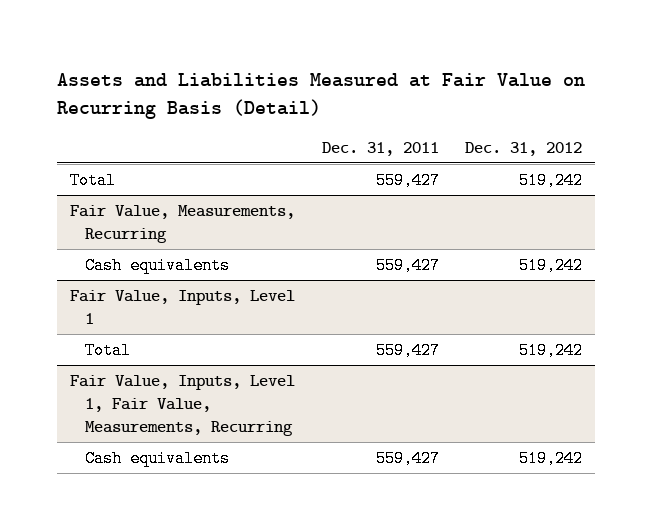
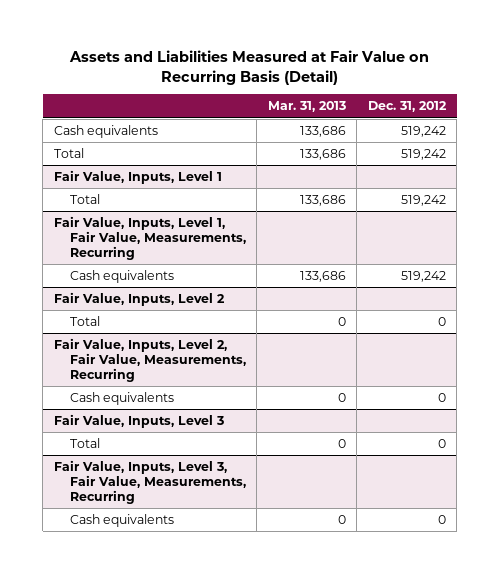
[321,142,439,157] Dec. 31, 2011 -> none
none -> [267,101,346,113] Mar. 31, 2013
[70,204,296,243] Fair Value, Measurements, Recurring -> none
[70,171,117,189] Total -> [53,148,84,159] Total
none -> [53,292,225,307] Fair Value, Inputs, Level 2
none -> [69,316,100,327] Total
none -> [53,338,246,382] Fair Value, Inputs, Level 2, Fair Value, Measurements, Recurring
none -> [69,392,174,406] Cash equivalents
none -> [53,414,224,429] Fair Value, Inputs, Level 3
none -> [69,438,100,449] Total
none -> [53,460,246,504] Fair Value, Inputs, Level 3, Fair Value, Measurements, Recurring
none -> [69,514,174,528] Cash equivalents

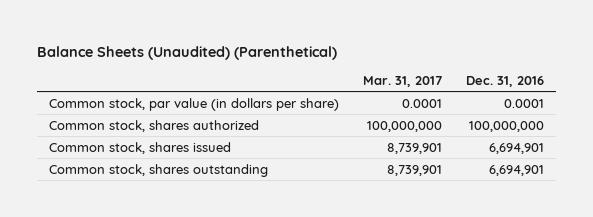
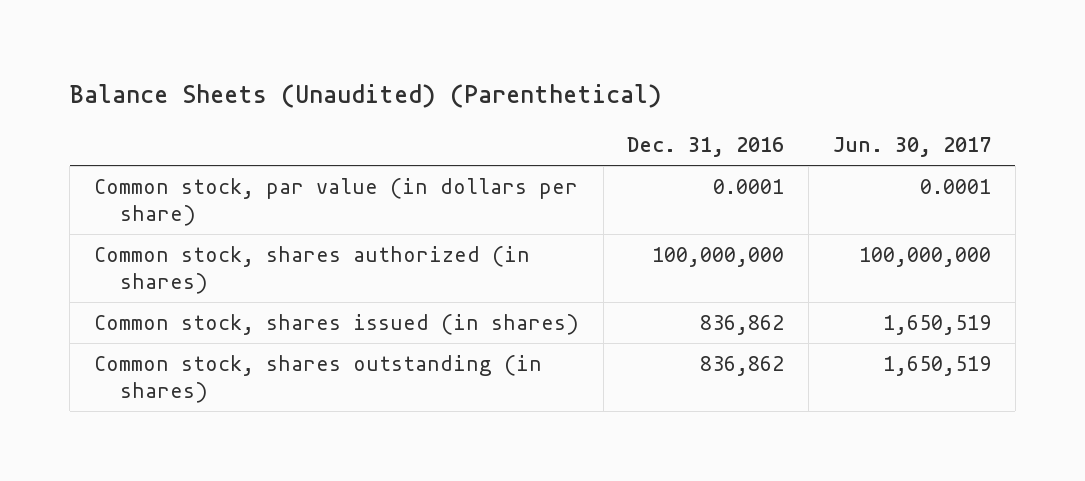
[362,75,442,87] Mar. 31, 2017 -> none
none -> [833,137,992,158] Jun. 30, 2017
[48,119,259,132] Common stock, shares authorized -> [93,245,530,294] Common stock, shares authorized (in shares)
[48,141,231,154] Common stock, shares issued -> [93,313,579,335] Common stock, shares issued (in shares)
[489,142,545,154] 6,694,901 -> [700,314,785,335] 836,862
[48,163,268,177] Common stock, shares outstanding -> [93,354,542,403] Common stock, shares outstanding (in shares)
[489,164,545,176] 6,694,901 -> [700,355,785,376] 836,862

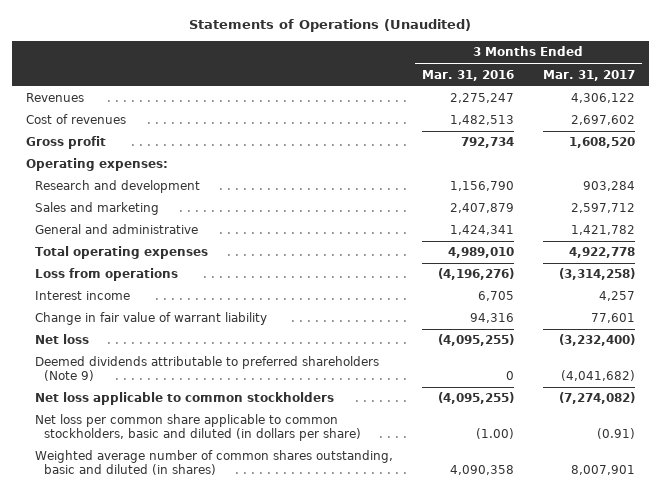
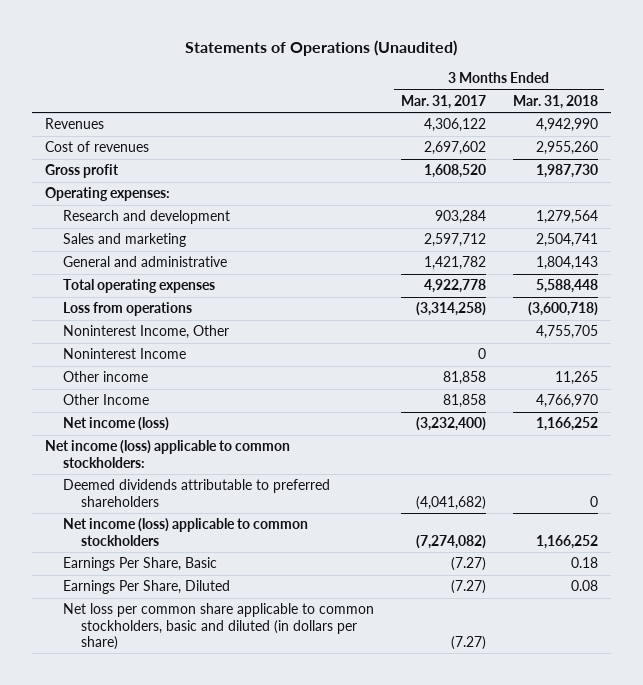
[421,69,514,81] Mar. 31, 2016 -> none
none -> [512,94,598,109] Mar. 31, 2018
[34,312,267,326] Change in fair value of warrant liability -> none
[34,450,393,476] Weighted average number of common shares outstanding, basic and diluted (in shares) -> none
none -> [63,325,230,340] Noninterest Income, Other
none -> [63,348,187,360] Noninterest Income
[34,291,130,301] Interest income -> [63,371,149,383] Other income
[598,291,635,302] 4,257 -> [442,371,486,386] 81,858
none -> [63,394,150,406] Other Income
[34,334,89,345] Net loss -> [63,417,170,432] Net income (loss)
none -> [45,440,291,468] Net income (loss) applicable to common stockholders:
[34,356,379,382] Deemed dividends attributable to preferred shareholders (Note 9) -> [63,479,331,507] Deemed dividends attributable to preferred shareholders
[34,392,334,406] Net loss applicable to common stockholders -> [63,518,309,546] Net income (loss) applicable to common stockholders
none -> [63,557,218,572] Earnings Per Share, Basic
none -> [63,580,231,595] Earnings Per Share, Diluted
[596,428,635,440] (0.91) -> [450,635,486,650] (7.27)

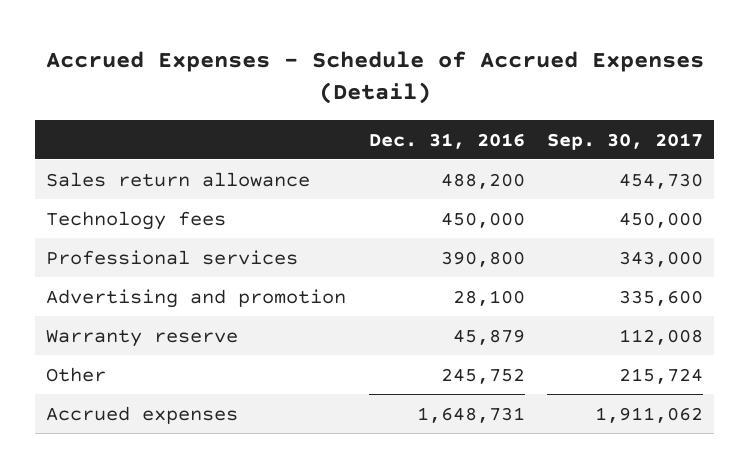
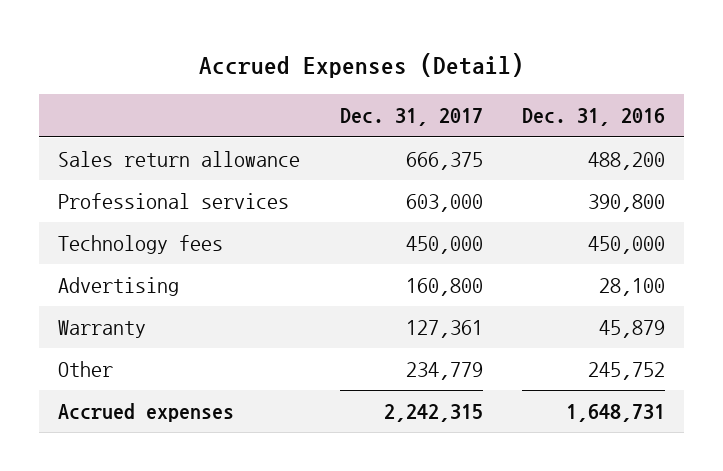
[45,51,704,105] Accrued Expenses - Schedule of Accrued Expenses (Detail) -> [198,52,524,78] Accrued Expenses (Detail)
[547,132,704,150] Sep. 30, 2017 -> none
none -> [339,108,483,127] Dec. 31, 2017
[46,210,227,230] Technology fees -> [58,235,224,255] Technology fees
[46,288,347,308] Advertising and promotion -> [58,277,180,297] Advertising
[46,328,239,347] Warranty reserve -> [58,320,147,339] Warranty

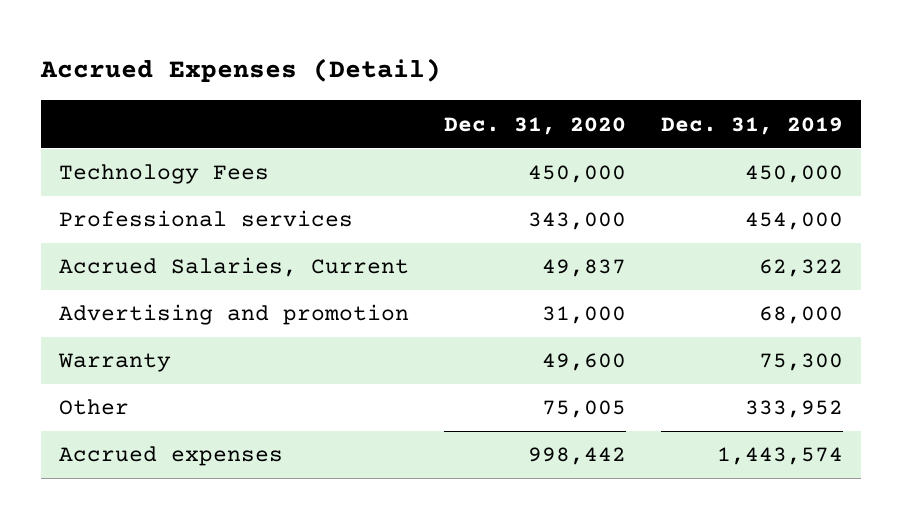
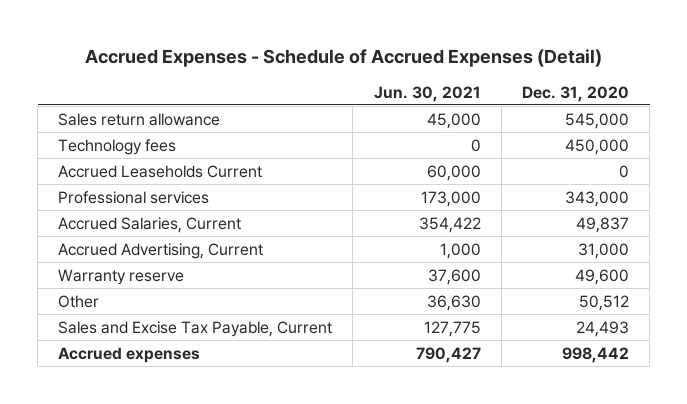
[40,58,442,84] Accrued Expenses (Detail) -> [84,48,602,67] Accrued Expenses - Schedule of Accrued Expenses (Detail)
[660,116,843,135] Dec. 31, 2019 -> none
none -> [373,85,481,102] Jun. 30, 2021
none -> [58,112,221,126] Sales return allowance
[58,164,269,185] Technology Fees -> [58,138,177,155] Technology fees
none -> [58,164,263,178] Accrued Leaseholds Current
[58,304,409,326] Advertising and promotion -> [58,242,264,259] Accrued Advertising, Current
[57,353,171,373] Warranty -> [58,268,185,285] Warranty reserve
[541,400,626,419] 75,005 -> [578,294,629,311] 50,512
none -> [58,320,333,337] Sales and Excise Tax Payable, Current

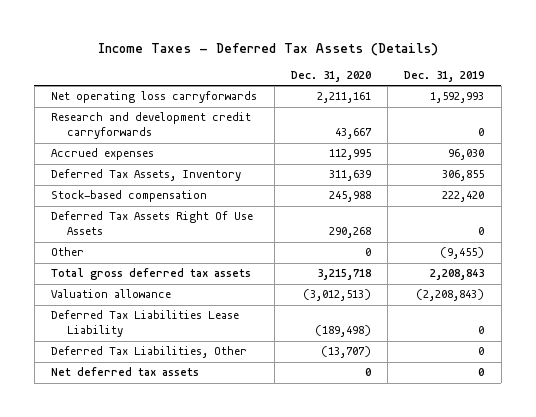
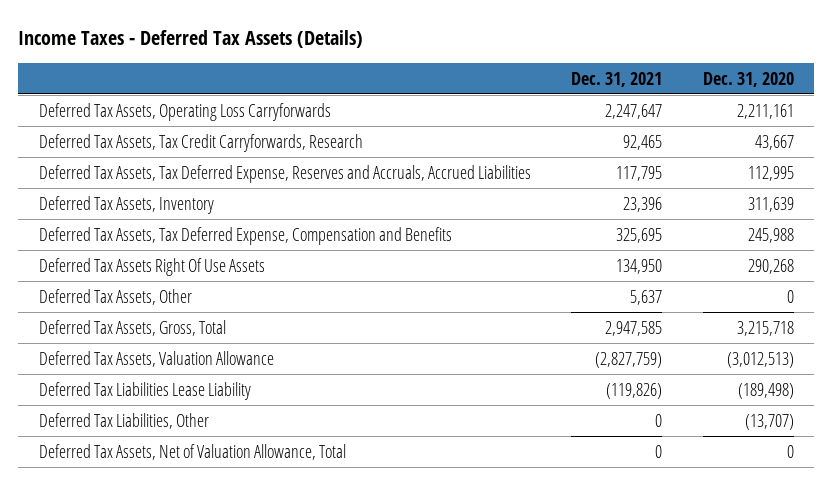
[404,70,485,82] Dec. 31, 2019 -> none
none -> [571,71,663,87] Dec. 31, 2021
[51,91,258,104] Net operating loss carryforwards -> [38,102,331,121] Deferred Tax Assets, Operating Loss Carryforwards
[51,112,252,140] Research and development credit carryforwards -> [38,133,363,152] Deferred Tax Assets, Tax Credit Carryforwards, Research
[51,148,155,161] Accrued expenses -> [38,164,531,183] Deferred Tax Assets, Tax Deferred Expense, Reserves and Accruals, Accrued Liabilities
[51,190,208,203] Stock-based compensation -> [38,226,452,245] Deferred Tax Assets, Tax Deferred Expense, Compensation and Benefits
[51,247,85,257] Other -> [38,288,192,305] Deferred Tax Assets, Other
[51,268,252,281] Total gross deferred tax assets -> [38,319,226,336] Deferred Tax Assets, Gross, Total
[51,289,172,299] Valuation allowance -> [38,350,274,367] Deferred Tax Assets, Valuation Allowance
[51,367,200,377] Net deferred tax assets -> [38,443,346,460] Deferred Tax Assets, Net of Valuation Allowance, Total

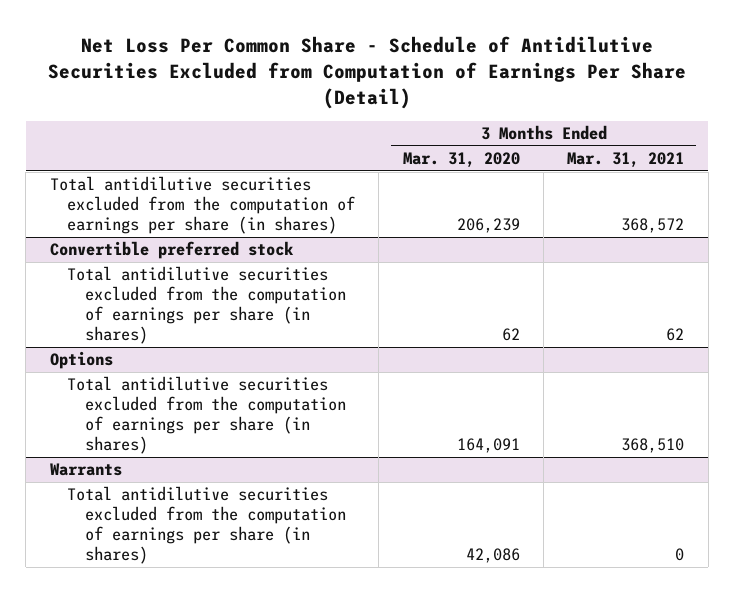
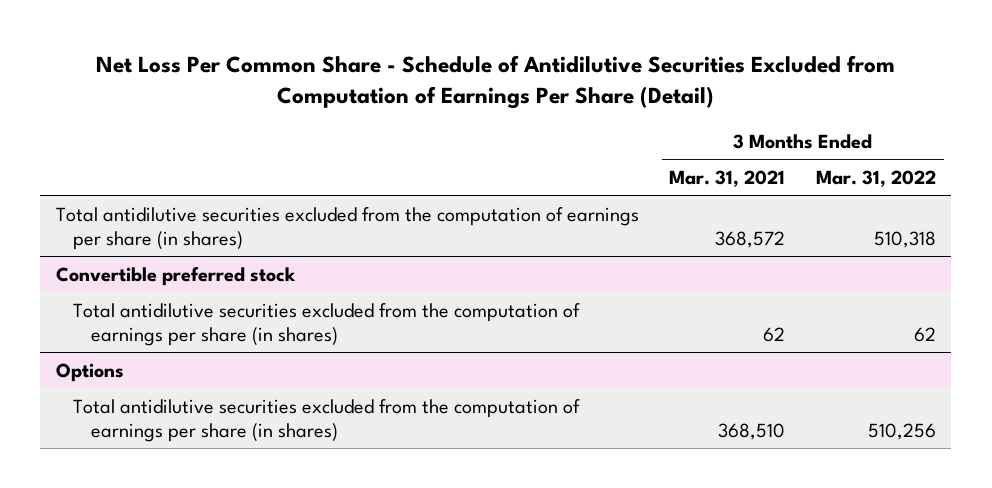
[402,152,520,169] Mar. 31, 2020 -> none
none -> [815,169,936,187] Mar. 31, 2022
[49,463,122,477] Warrants -> none
[67,486,346,565] Total antidilutive securities excluded from the computation of earnings per share (in shares) -> none

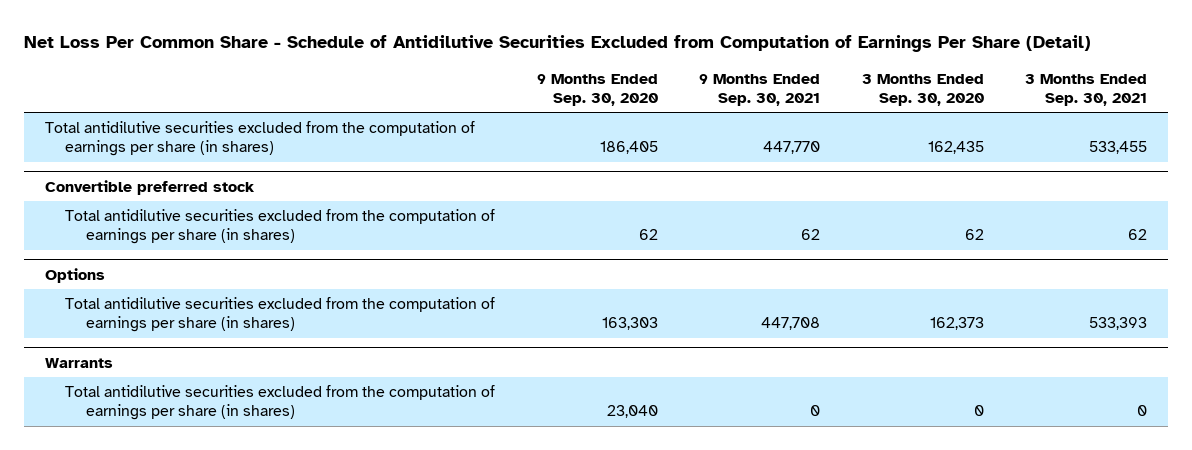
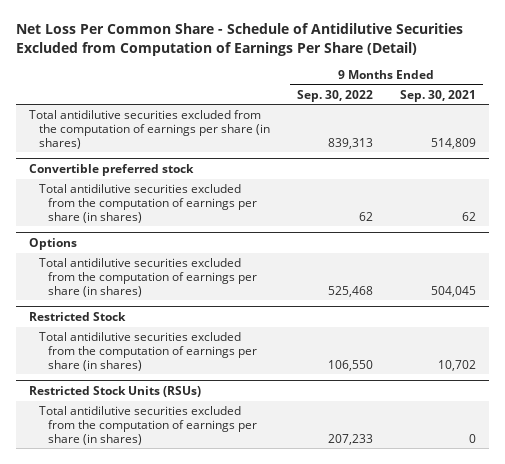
[536,73,658,106] 9 Months Ended Sep. 30, 2020 -> none
[861,73,984,106] 3 Months Ended Sep. 30, 2020 -> none
[1025,73,1148,106] 3 Months Ended Sep. 30, 2021 -> none
none -> [296,89,373,102] Sep. 30, 2022
[763,141,821,155] 447,770 -> [430,137,476,149] 514,809
[45,357,114,368] Warrants -> none
[761,317,821,331] 447,708 -> [430,285,476,297] 504,045
none -> [29,312,127,322] Restricted Stock
none -> [38,332,258,371] Total antidilutive securities excluded from the computation of earnings per share (in shares)
none -> [29,386,202,398] Restricted Stock Units (RSUs)

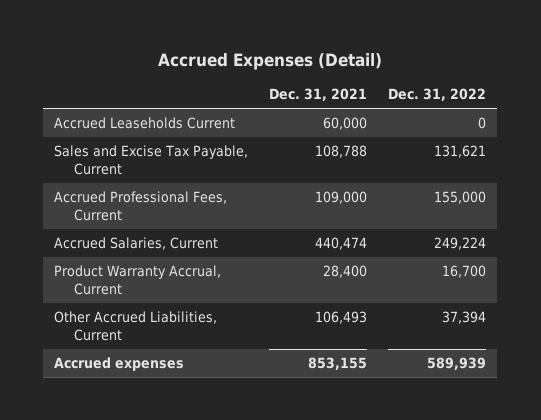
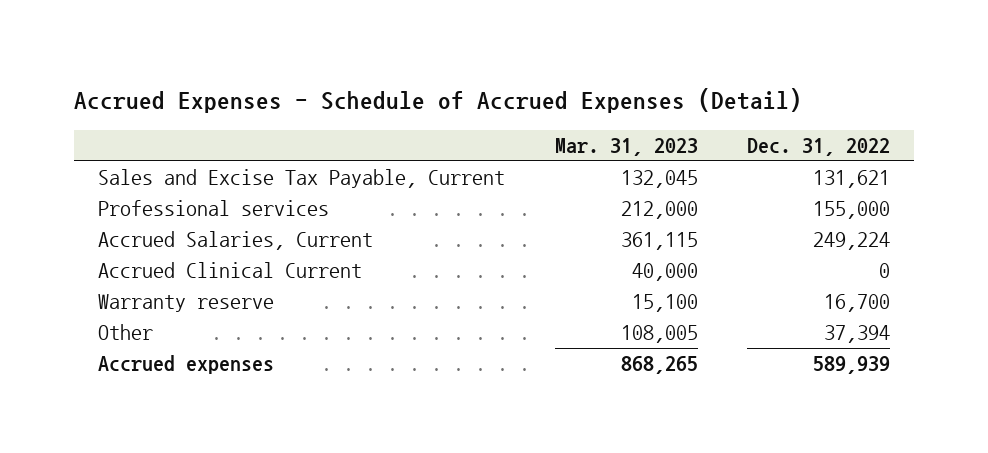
[158,52,383,70] Accrued Expenses (Detail) -> [73,87,802,113] Accrued Expenses - Schedule of Accrued Expenses (Detail)
[269,88,368,102] Dec. 31, 2021 -> none
none -> [554,138,698,157] Mar. 31, 2023
[54,117,236,130] Accrued Leaseholds Current -> none
[54,191,228,222] Accrued Professional Fees, Current -> [98,200,330,217] Professional services
none -> [98,262,363,279] Accrued Clinical Current
[54,265,222,296] Product Warranty Accrual, Current -> [98,294,275,313] Warranty reserve
[54,311,218,342] Other Accrued Liabilities, Current -> [98,324,154,341] Other

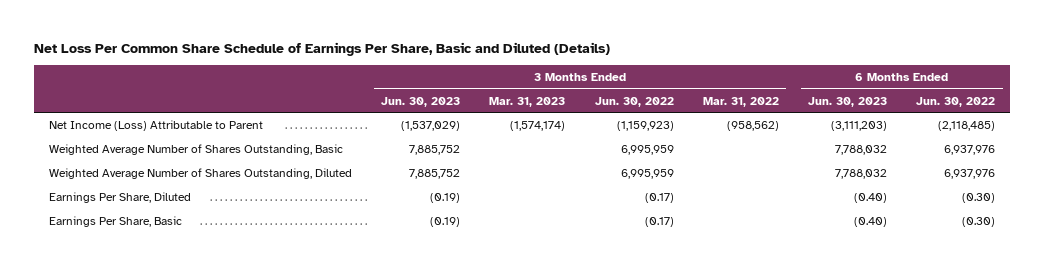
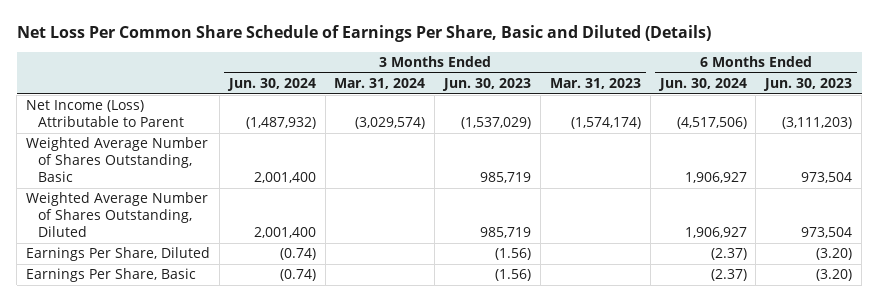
[594,96,674,107] Jun. 30, 2022 -> none
[702,96,779,107] Mar. 31, 2022 -> none
[916,96,996,107] Jun. 30, 2022 -> none
none -> [226,78,316,92] Jun. 30, 2024
none -> [334,78,426,90] Mar. 31, 2024
none -> [657,78,747,92] Jun. 30, 2024
[409,144,461,155] 7,885,752 -> [480,172,532,184] 985,719
[835,144,888,155] 7,788,032 -> [801,172,853,184] 973,504
[409,168,461,179] 7,885,752 -> [480,227,532,239] 985,719
[835,168,888,179] 7,788,032 -> [801,227,853,239] 973,504
[430,192,461,203] (0.19) -> [495,248,532,261] (1.56)
[854,192,888,203] (0.40) -> [816,248,853,261] (3.20)
[430,216,461,227] (0.19) -> [495,269,532,282] (1.56)
[854,216,888,227] (0.40) -> [816,269,853,282] (3.20)

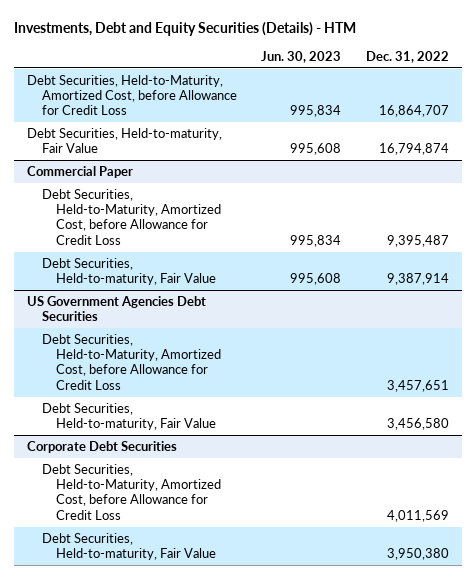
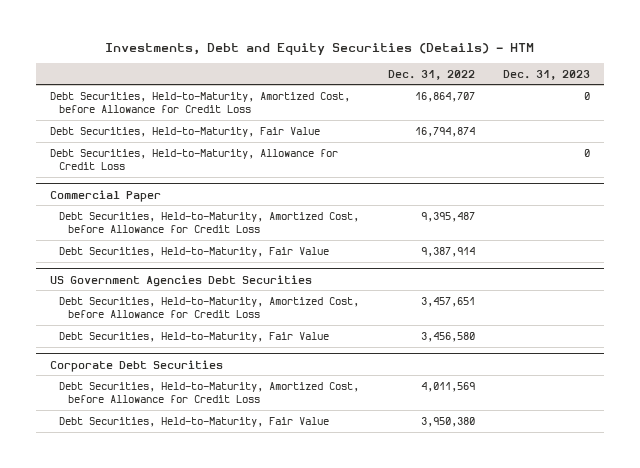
[261,51,342,64] Jun. 30, 2023 -> none
none -> [503,69,591,80] Dec. 31, 2023
[26,127,222,154] Debt Securities, Held-to-maturity, Fair Value -> [50,126,321,137] Debt Securities, Held-to-Maturity, Fair Value
none -> [50,148,339,171] Debt Securities, Held-to-Maturity, Allowance for Credit Loss
[41,257,217,286] Debt Securities, Held-to-maturity, Fair Value -> [59,246,330,257] Debt Securities, Held-to-Maturity, Fair Value
[41,402,217,431] Debt Securities, Held-to-maturity, Fair Value -> [59,331,330,342] Debt Securities, Held-to-Maturity, Fair Value
[41,532,217,561] Debt Securities, Held-to-maturity, Fair Value -> [59,416,330,427] Debt Securities, Held-to-Maturity, Fair Value

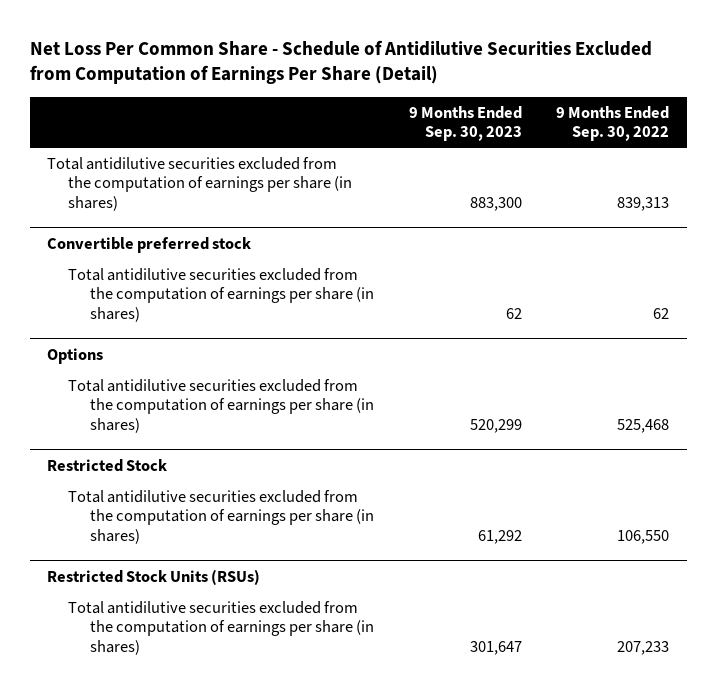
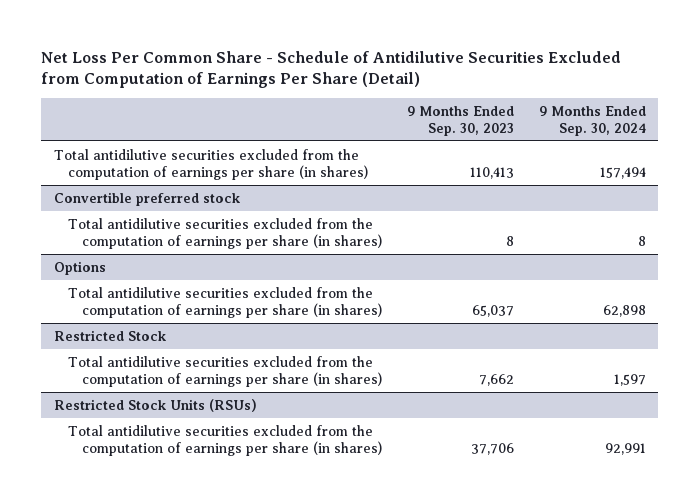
[556,105,670,142] 9 Months Ended Sep. 30, 2022 -> none
none -> [538,105,646,136] 9 Months Ended Sep. 30, 2024
[469,196,522,211] 883,300 -> [469,166,514,179] 110,413
[505,307,522,319] 62 -> [505,235,514,246] 8
[469,418,522,433] 520,299 -> [471,304,514,317] 65,037
[477,529,522,544] 61,292 -> [478,373,514,386] 7,662
[469,640,522,655] 301,647 -> [470,442,514,455] 37,706

